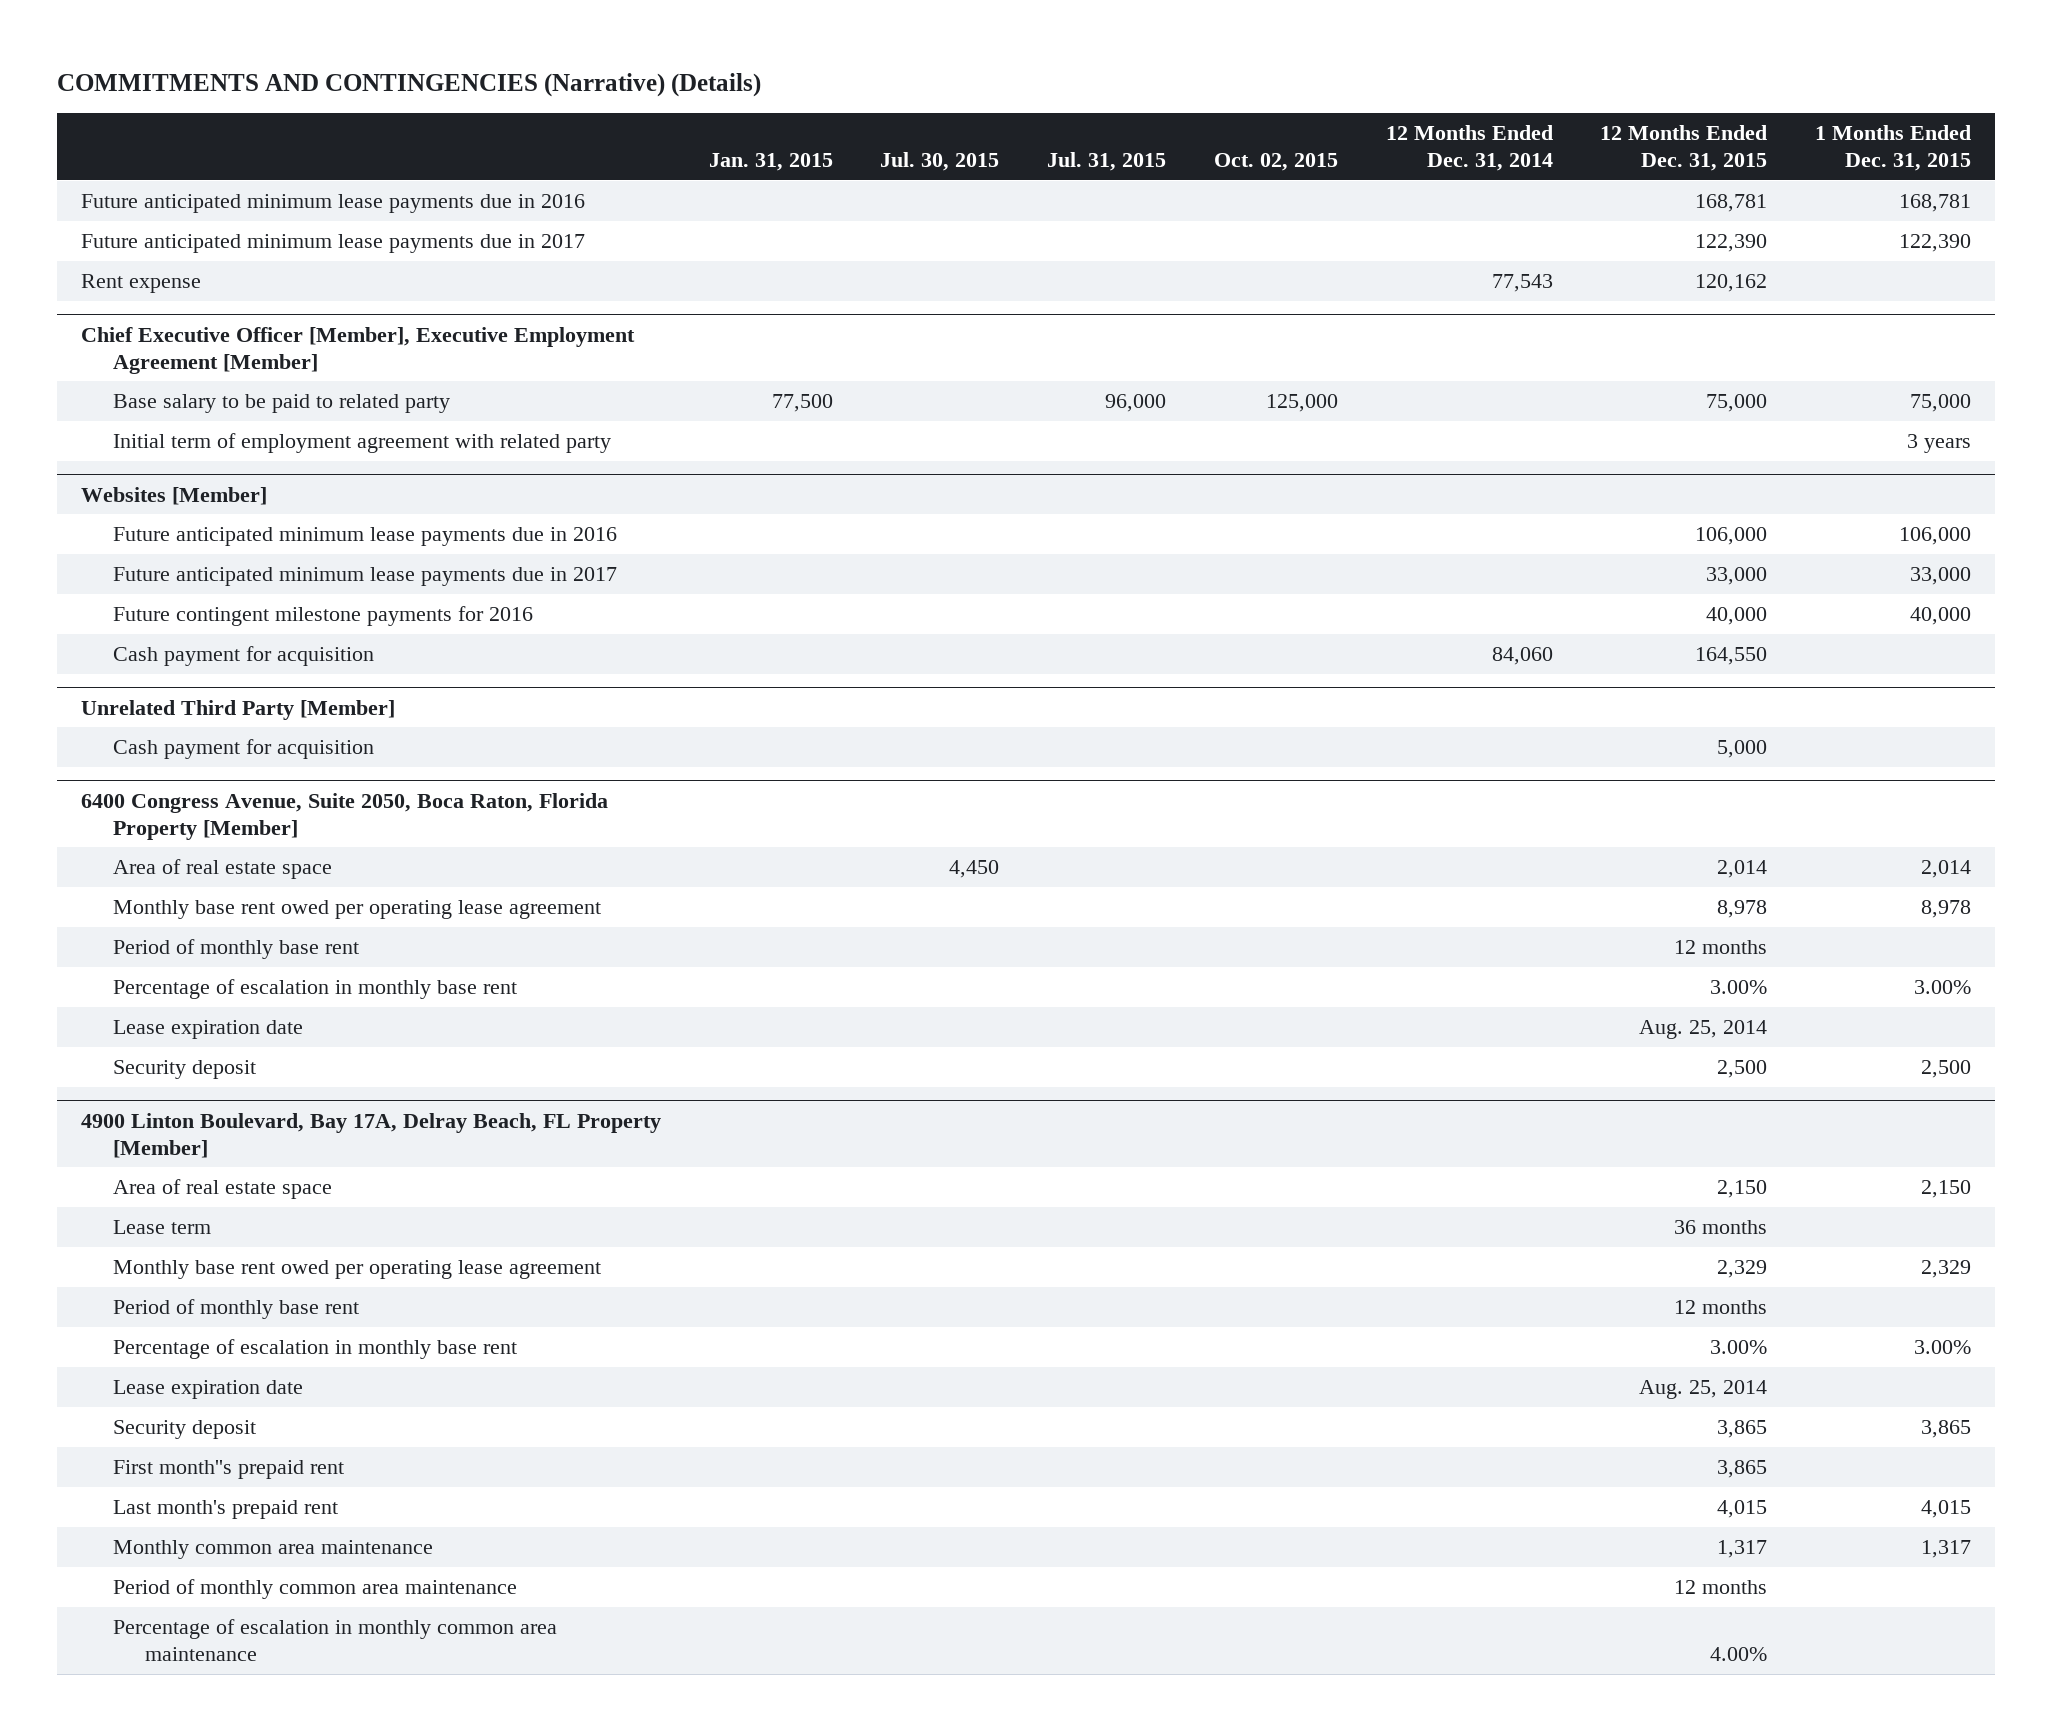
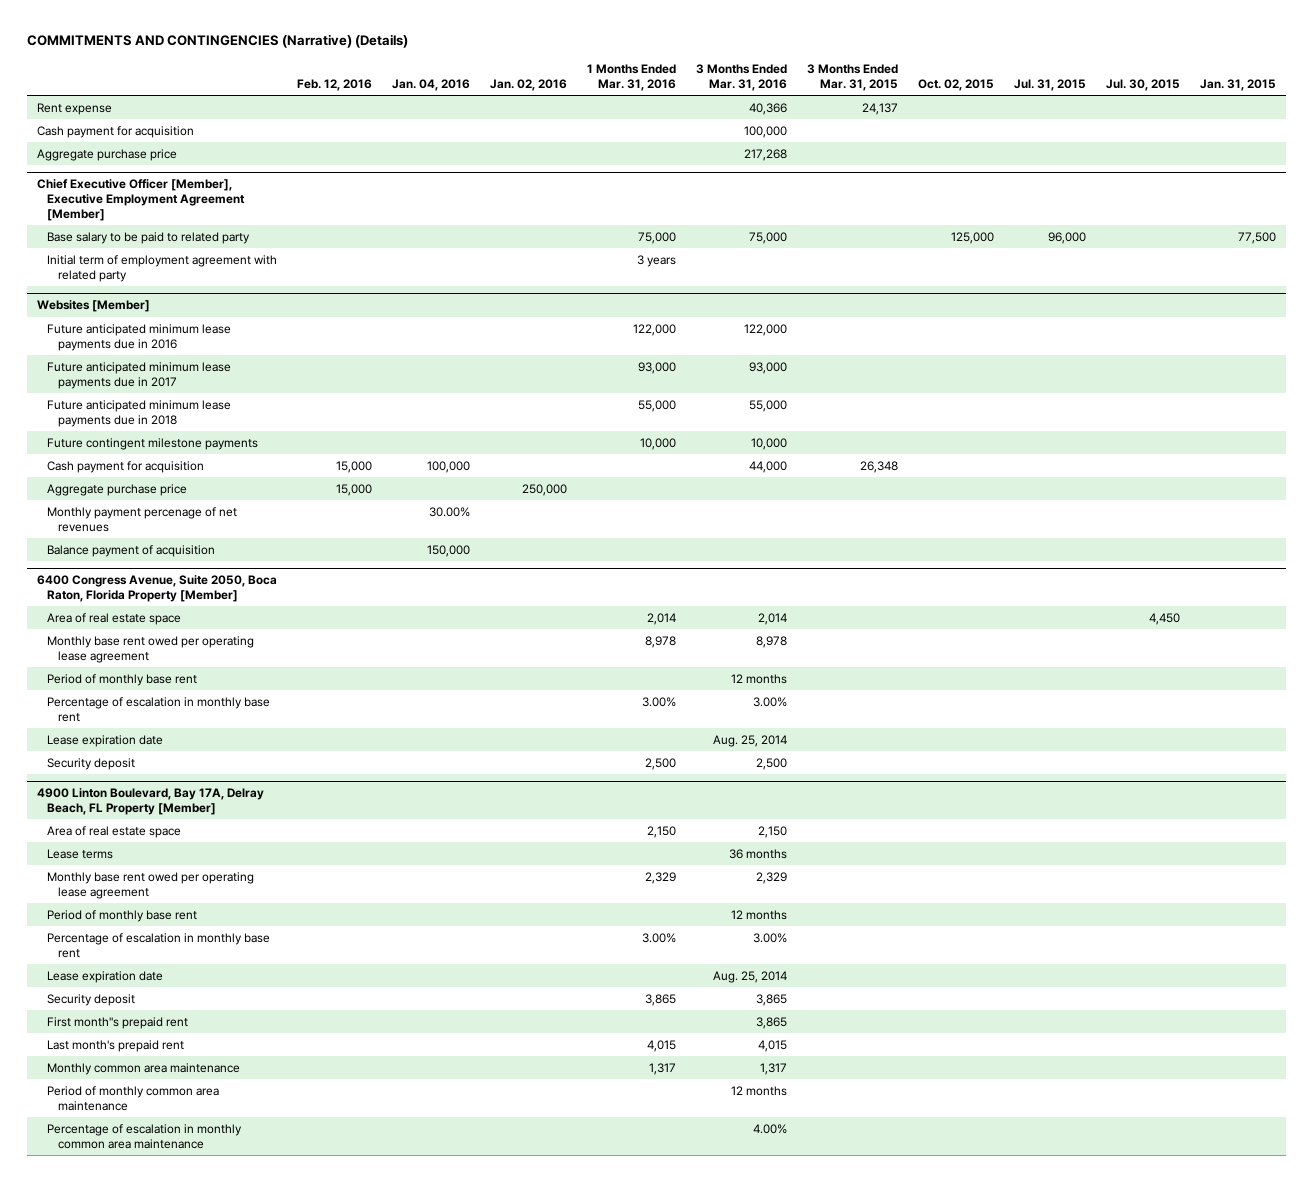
[1385,124,1553,171] 12 Months Ended Dec. 31, 2014 -> none
[1600,124,1768,171] 12 Months Ended Dec. 31, 2015 -> none
[1814,124,1971,171] 1 Months Ended Dec. 31, 2015 -> none
none -> [297,78,373,91] Feb. 12, 2016
none -> [392,78,471,91] Jan. 04, 2016
none -> [490,78,568,91] Jan. 02, 2016
none -> [587,64,677,91] 1 Months Ended Mar. 31, 2016
none -> [696,64,788,91] 3 Months Ended Mar. 31, 2016
none -> [806,64,898,91] 3 Months Ended Mar. 31, 2015
[80,194,585,214] Future anticipated minimum lease payments due in 2016 -> none
[80,234,585,254] Future anticipated minimum lease payments due in 2017 -> none
none -> [36,125,194,138] Cash payment for acquisition
none -> [36,148,177,161] Aggregate purchase price
none -> [47,399,232,427] Future anticipated minimum lease payments due in 2018
[113,606,534,627] Future contingent milestone payments for 2016 -> [47,437,259,450] Future contingent milestone payments
[80,699,395,720] Unrelated Third Party [Member] -> none
[113,739,375,760] Cash payment for acquisition -> none
none -> [47,483,188,496] Aggregate purchase price
none -> [47,506,238,532] Monthly payment percenage of net revenues
none -> [47,544,216,557] Balance payment of acquisition
[113,1220,212,1235] Lease term -> [47,848,114,859] Lease terms

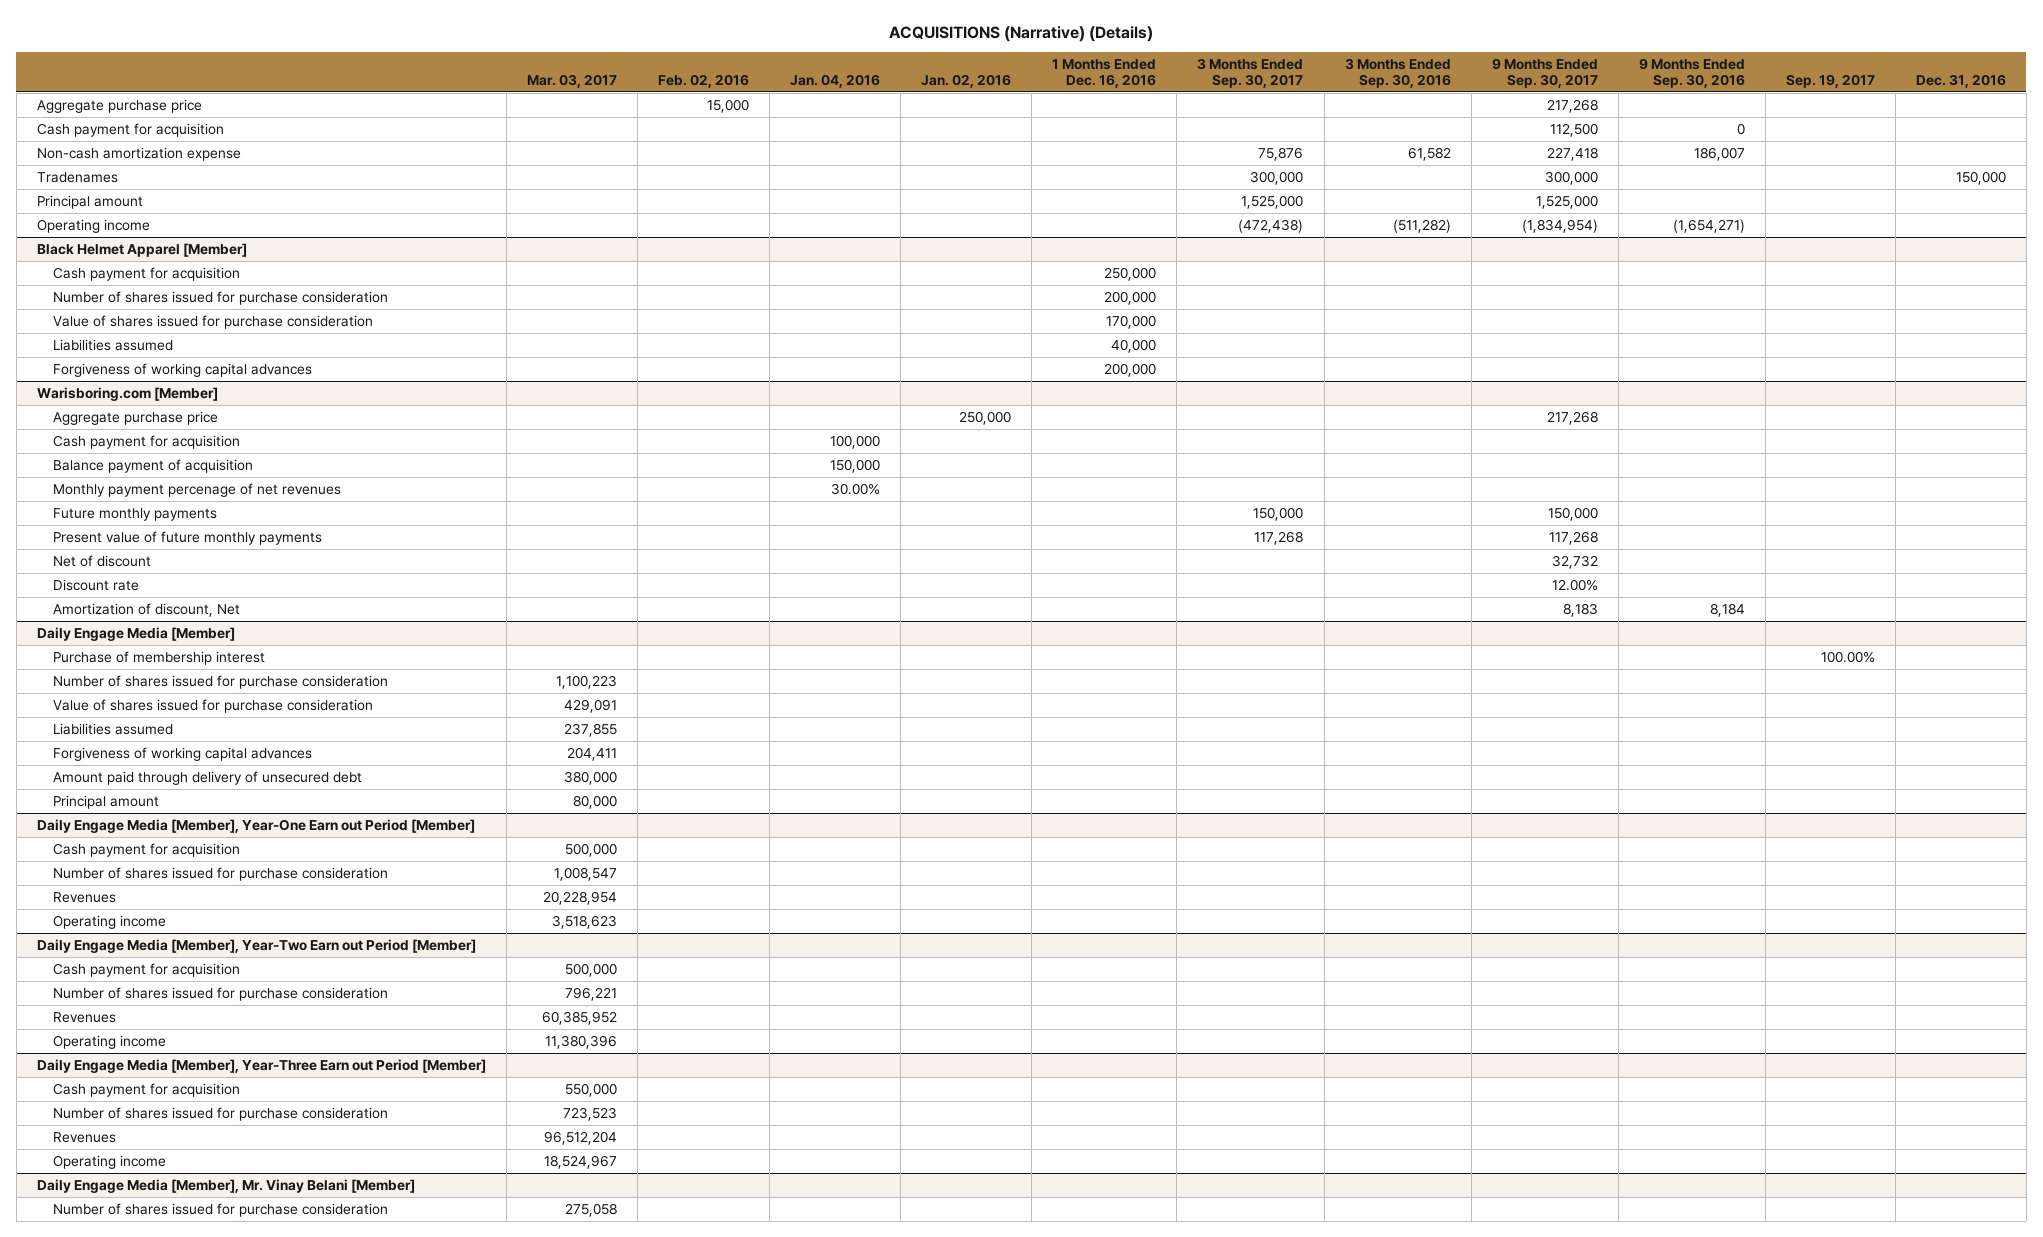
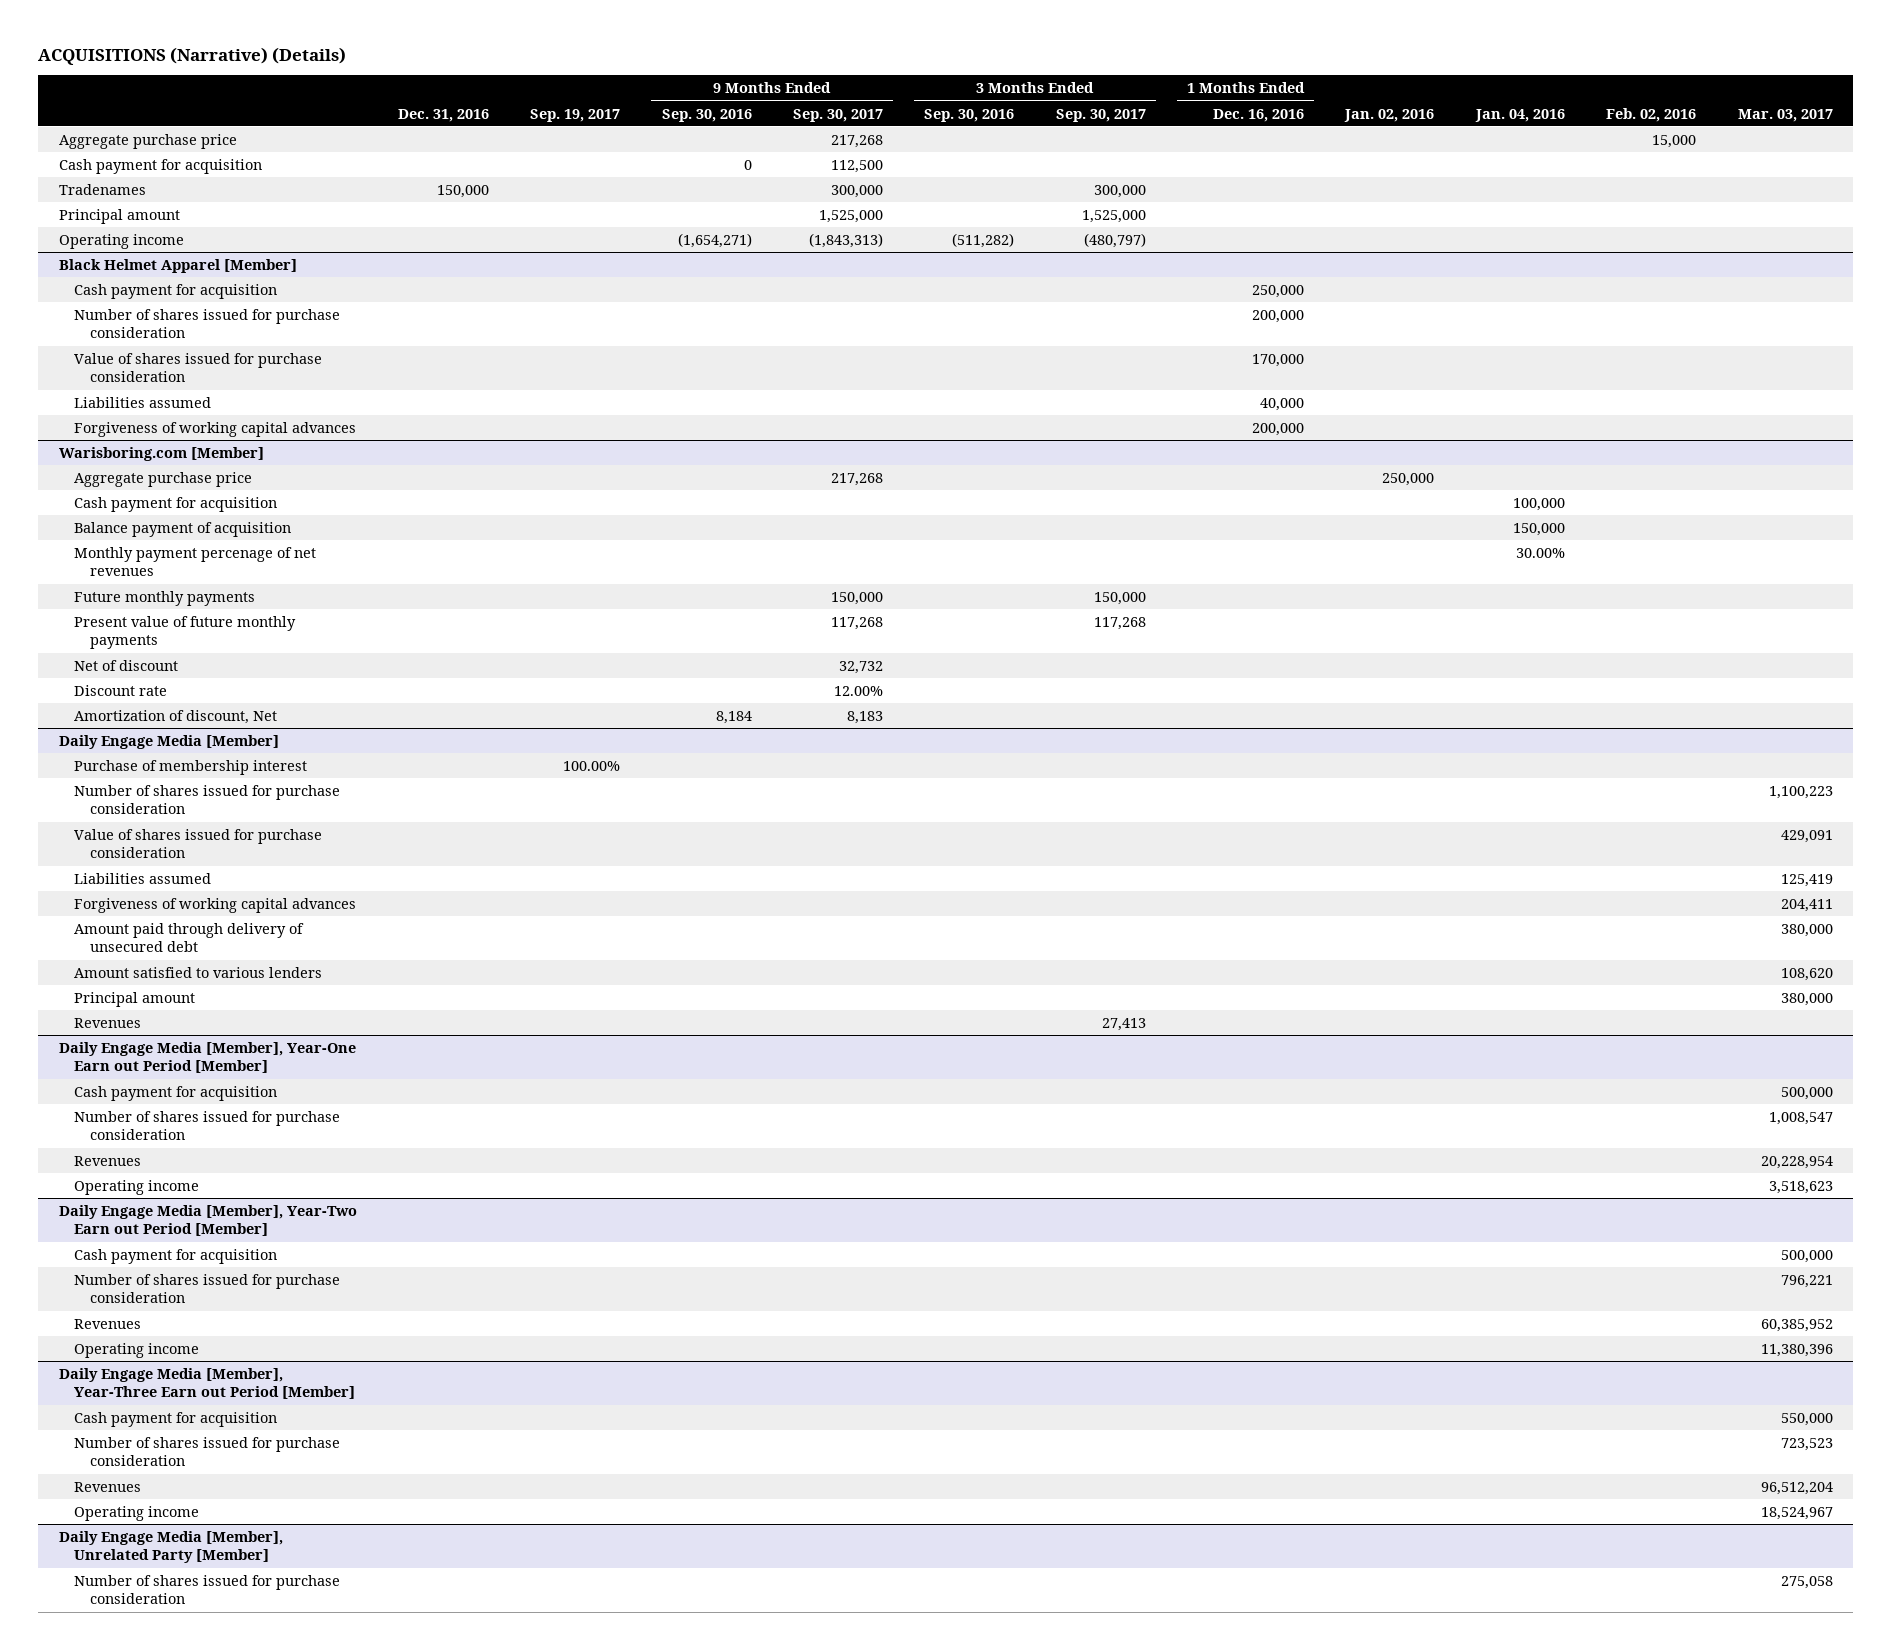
[36,147,241,162] Non-cash amortization expense -> none
[1238,219,1304,234] (472,438) -> [1083,232,1146,248] (480,797)
[1521,219,1598,234] (1,834,954) -> [808,232,883,248] (1,843,313)
[564,723,618,738] 237,855 -> [1780,873,1833,887] 125,419
none -> [74,966,323,978] Amount satisfied to various lenders
[573,795,618,810] 80,000 -> [1780,992,1833,1006] 380,000
none -> [74,1017,142,1028] Revenues
[36,1179,415,1194] Daily Engage Media [Member], Mr. Vinay Belani [Member] -> [58,1530,283,1564] Daily Engage Media [Member], Unrelated Party [Member]

